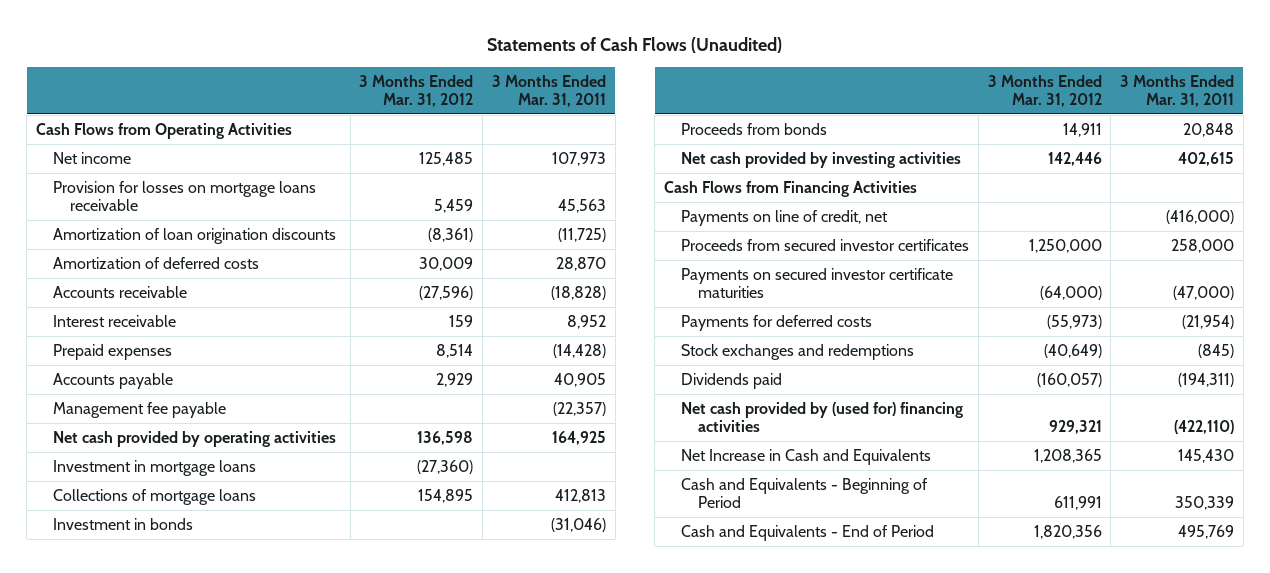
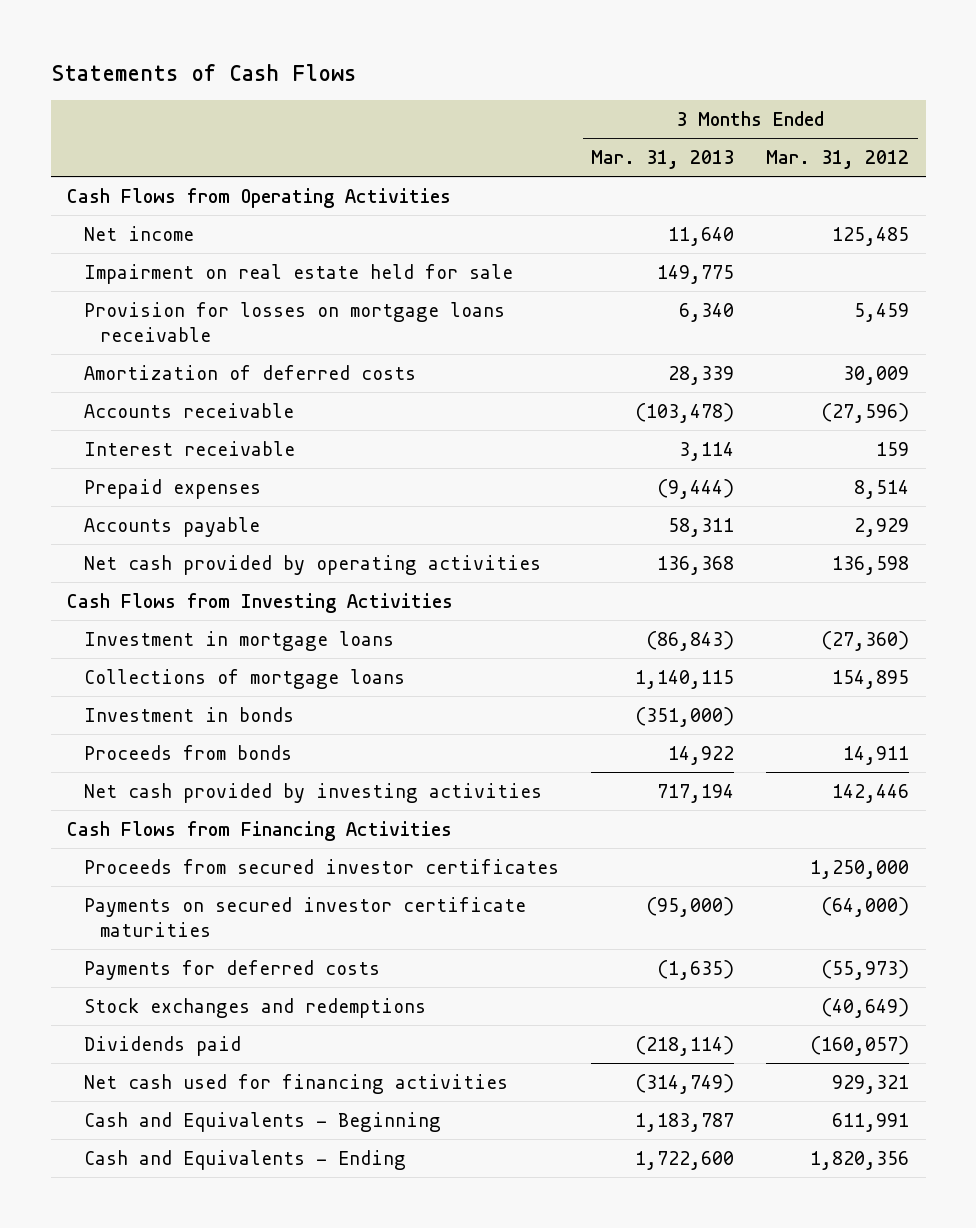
[487,37,783,54] Statements of Cash Flows (Unaudited) -> [50,63,356,81] Statements of Cash Flows
[491,74,606,108] 3 Months Ended Mar. 31, 2011 -> none
none -> [591,149,735,169] Mar. 31, 2013
none -> [83,263,513,284] Impairment on real estate held for sale
[52,227,336,244] Amortization of loan origination discounts -> none
[52,401,226,418] Management fee payable -> none
none -> [66,592,453,613] Cash Flows from Investing Activities
[681,209,889,226] Payments on line of credit, net -> none
[681,448,932,465] Net Increase in Cash and Equivalents -> none
[681,401,964,433] Net cash provided by (used for) financing activities -> [83,1073,508,1094] Net cash used for financing activities
[681,477,929,509] Cash and Equivalents - Beginning of Period -> [83,1111,441,1132] Cash and Equivalents - Beginning
[681,524,935,541] Cash and Equivalents - End of Period -> [83,1149,406,1170] Cash and Equivalents - Ending

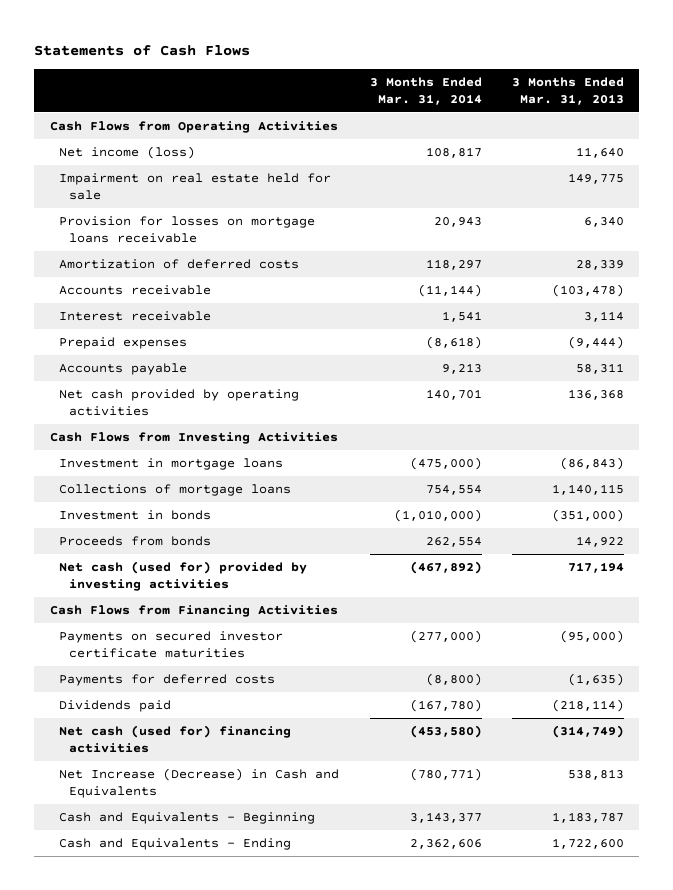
[766,149,910,169] Mar. 31, 2012 -> none
none -> [369,77,482,105] 3 Months Ended Mar. 31, 2014
[83,225,194,241] Net income -> [59,145,196,159] Net income (loss)
[83,782,542,803] Net cash provided by investing activities -> [59,560,308,591] Net cash (used for) provided by investing activities
[83,858,559,874] Proceeds from secured investor certificates -> none
[83,997,426,1018] Stock exchanges and redemptions -> none
[83,1073,508,1094] Net cash used for financing activities -> [59,724,292,753] Net cash (used for) financing activities
none -> [59,767,340,798] Net Increase (Decrease) in Cash and Equivalents

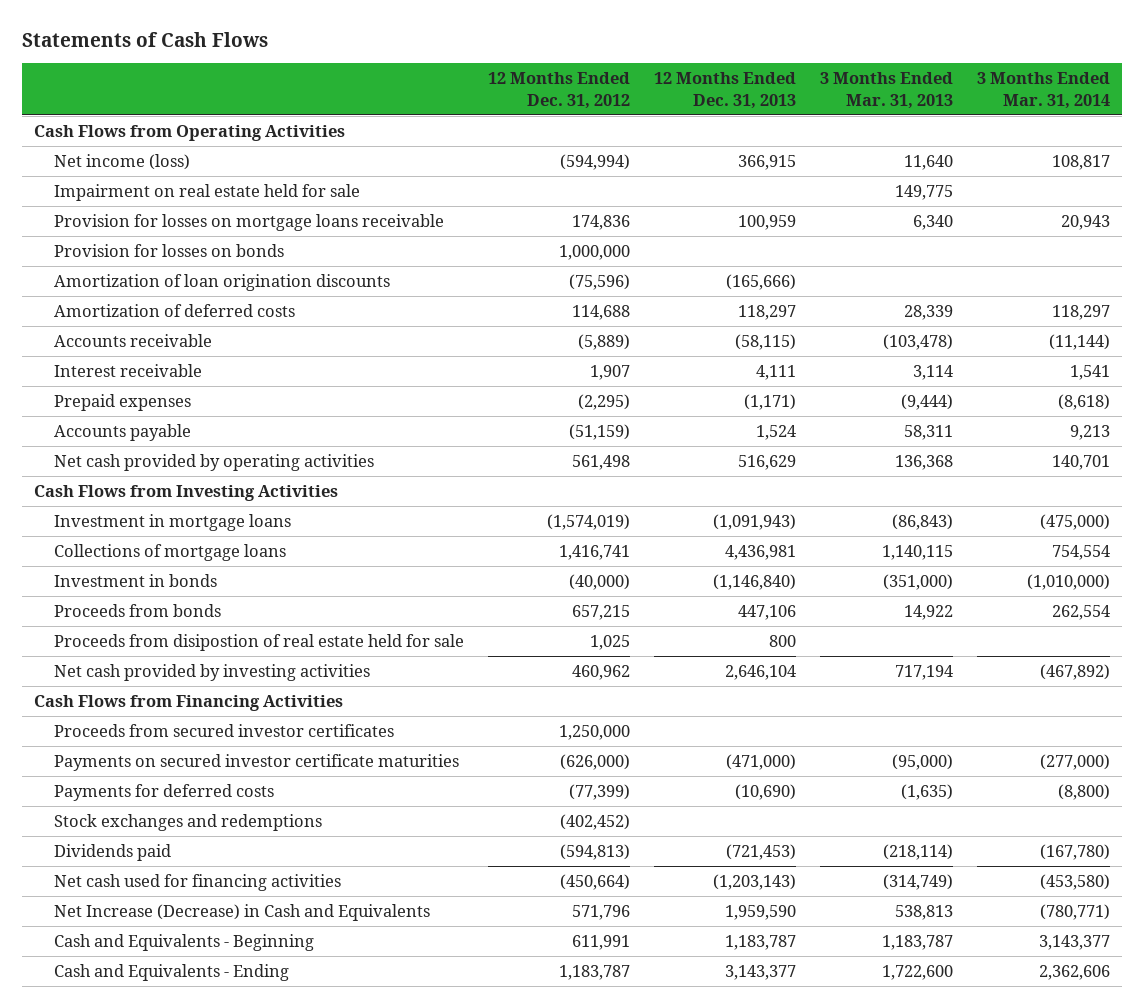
none -> [487,72,630,109] 12 Months Ended Dec. 31, 2012
none -> [653,72,796,109] 12 Months Ended Dec. 31, 2013
none -> [53,243,284,257] Provision for losses on bonds
none -> [53,273,390,291] Amortization of loan origination discounts
none -> [53,633,464,651] Proceeds from disipostion of real estate held for sale
[59,560,308,591] Net cash (used for) provided by investing activities -> [53,663,370,681] Net cash provided by investing activities
none -> [53,723,394,737] Proceeds from secured investor certificates
none -> [53,813,322,831] Stock exchanges and redemptions
[59,724,292,753] Net cash (used for) financing activities -> [53,873,341,891] Net cash used for financing activities

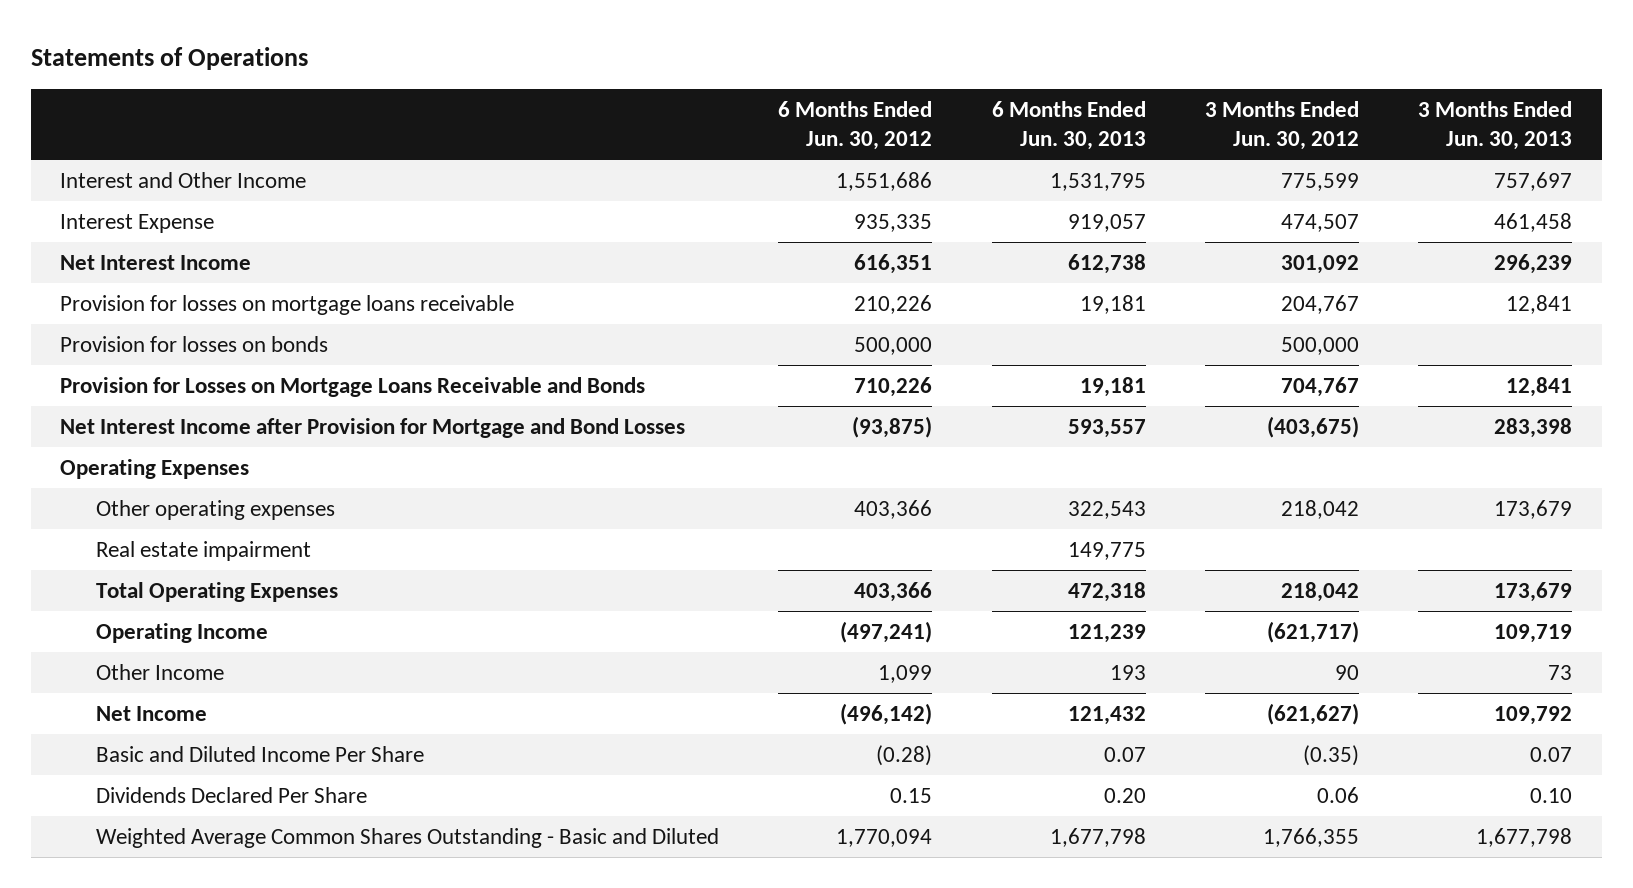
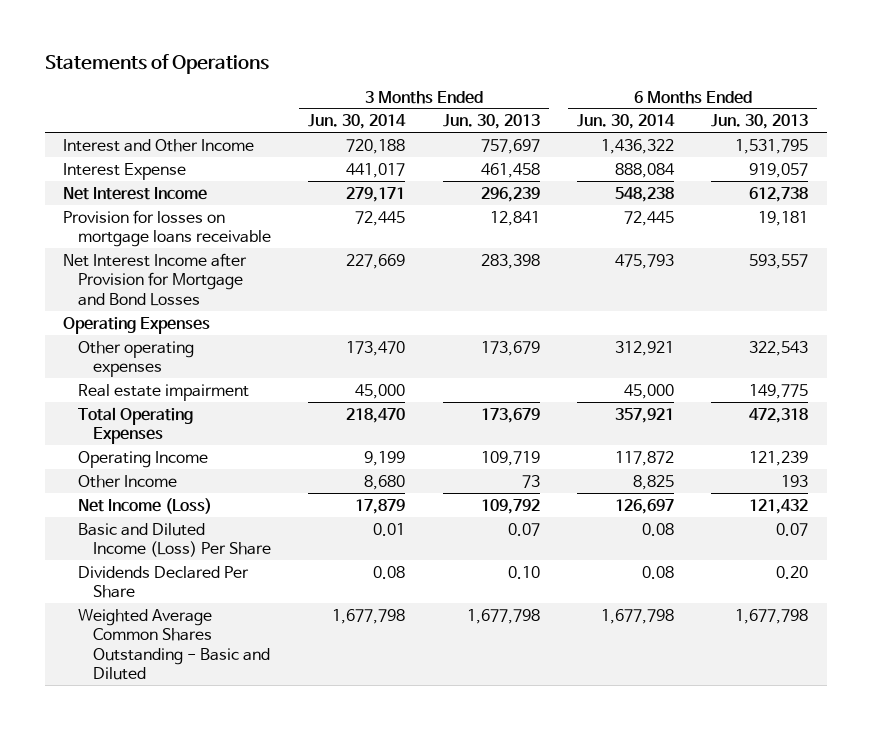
[778,100,933,150] 6 Months Ended Jun. 30, 2012 -> none
[1204,100,1359,150] 3 Months Ended Jun. 30, 2012 -> none
none -> [308,114,407,130] Jun. 30, 2014
none -> [576,114,675,130] Jun. 30, 2014
[60,336,329,353] Provision for losses on bonds -> none
[60,377,646,398] Provision for Losses on Mortgage Loans Receivable and Bonds -> none
[96,706,208,722] Net Income -> [78,497,213,514] Net Income (Loss)
[96,746,425,763] Basic and Diluted Income Per Share -> [78,522,271,558] Basic and Diluted Income (Loss) Per Share

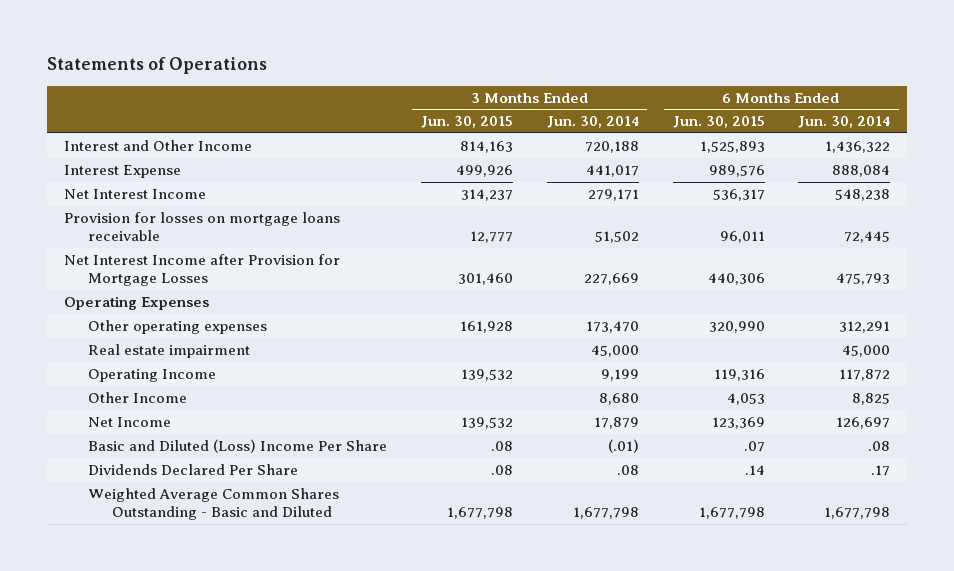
[442,114,540,130] Jun. 30, 2013 -> none
[711,114,809,130] Jun. 30, 2013 -> none
none -> [420,116,513,129] Jun. 30, 2015
none -> [672,116,765,129] Jun. 30, 2015
[355,210,406,226] 72,445 -> [594,231,639,244] 51,502
[63,252,248,306] Net Interest Income after Provision for Mortgage and Bond Losses -> [63,254,340,287] Net Interest Income after Provision for Mortgage Losses
[614,340,674,356] 312,921 -> [839,321,891,334] 312,291
[78,406,194,445] Total Operating Expenses -> none
[78,497,213,514] Net Income (Loss) -> [87,417,171,428] Net Income
[78,522,271,558] Basic and Diluted Income (Loss) Per Share -> [87,439,387,454] Basic and Diluted (Loss) Income Per Share
[373,522,406,536] 0.01 -> [607,439,639,454] (.01)
[641,522,674,536] 0.08 -> [868,441,891,452] .08
[373,565,406,579] 0.08 -> [616,465,639,476] .08
[641,565,674,579] 0.08 -> [871,465,891,477] .17

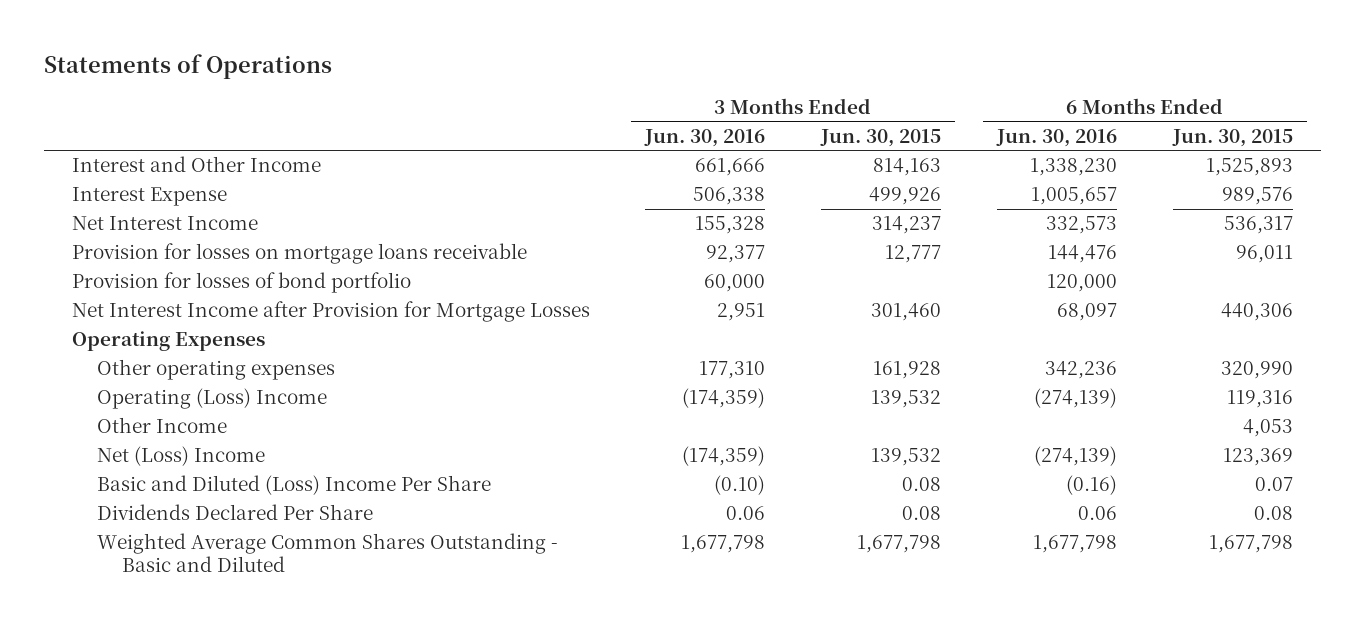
[546,116,639,129] Jun. 30, 2014 -> none
[798,116,891,129] Jun. 30, 2014 -> none
none -> [644,128,766,147] Jun. 30, 2016
none -> [996,128,1118,147] Jun. 30, 2016
none -> [71,272,411,294] Provision for losses of bond portfolio
[87,344,250,359] Real estate impairment -> none
[87,369,216,383] Operating Income -> [96,388,327,410] Operating (Loss) Income
[87,417,171,428] Net Income -> [96,446,265,467] Net (Loss) Income
[490,441,513,452] .08 -> [902,477,942,492] 0.08
[743,441,765,453] .07 -> [1255,477,1294,492] 0.07
[490,465,513,476] .08 -> [902,506,942,521] 0.08
[744,465,765,476] .14 -> [1254,506,1294,521] 0.08

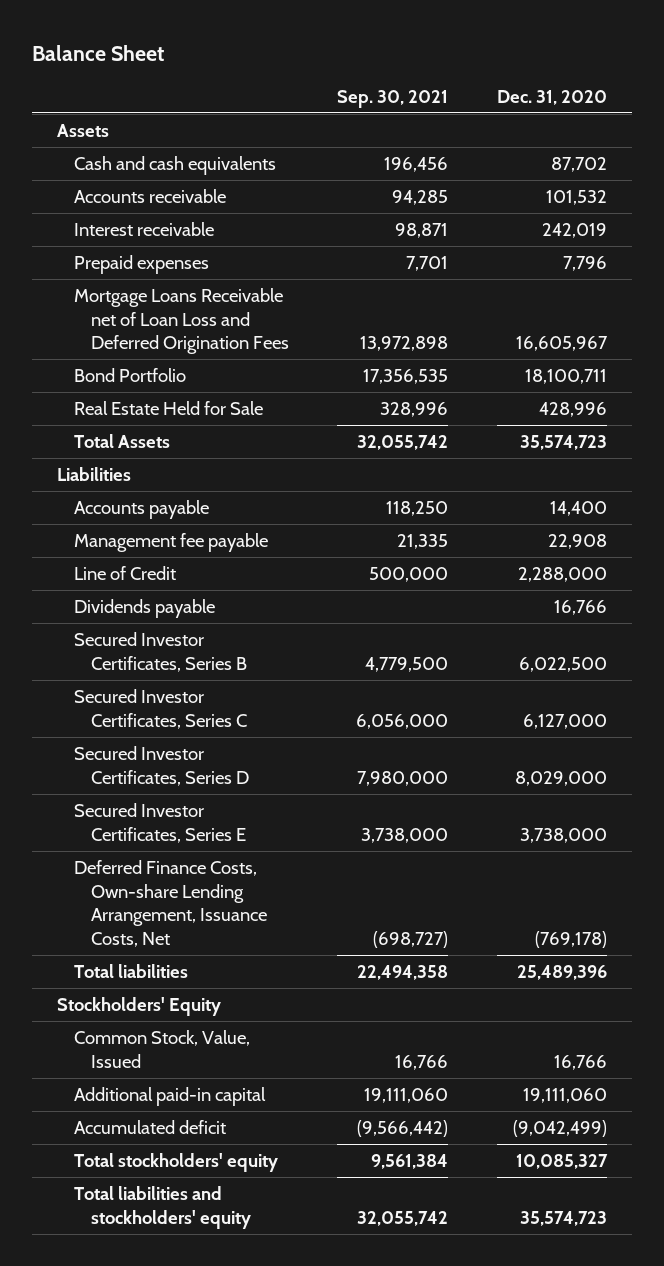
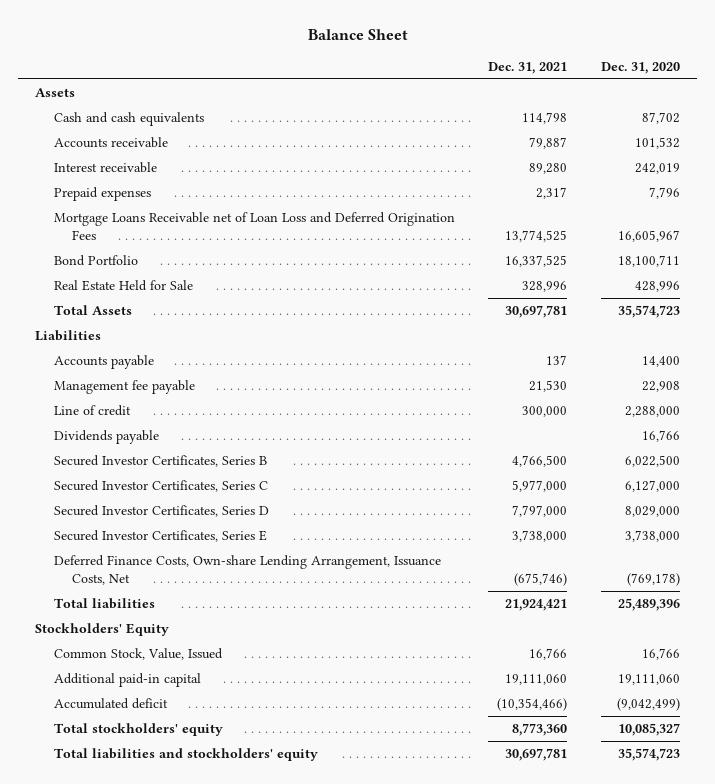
[337,89,449,108] Sep. 30, 2021 -> none
none -> [488,61,568,74] Dec. 31, 2021
[73,566,176,581] Line of Credit -> [53,404,131,416] Line of credit

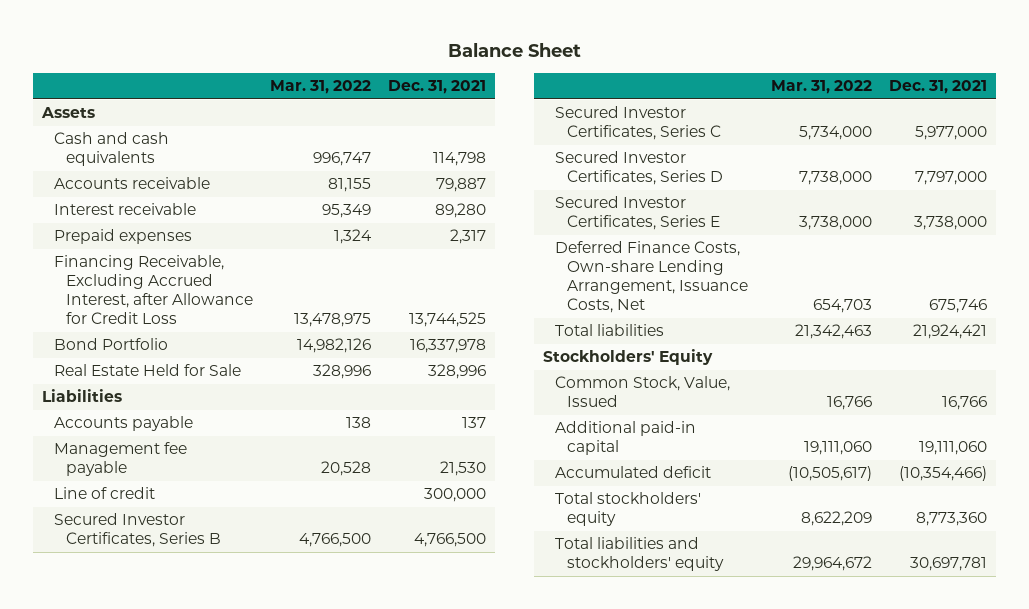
[601,61,681,74] Dec. 31, 2020 -> none
none -> [270,80,372,95] Mar. 31, 2022
[53,211,455,240] Mortgage Loans Receivable net of Loan Loss and Deferred Origination Fees -> none
none -> [53,255,253,325] Financing Receivable, Excluding Accrued Interest, after Allowance for Credit Loss
[505,254,568,267] 16,337,525 -> [410,339,487,354] 16,337,978
[53,304,132,315] Total Assets -> none
[53,429,159,444] Dividends payable -> none
[514,572,568,586] (675,746) -> [929,299,988,314] 675,746

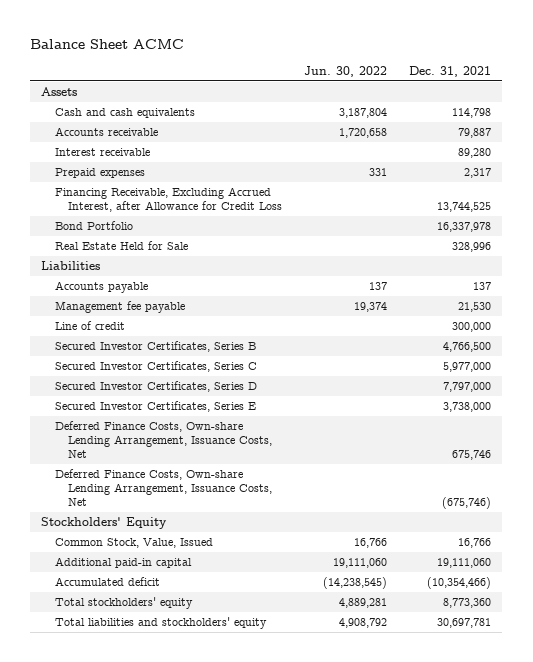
[447,43,581,58] Balance Sheet -> [30,38,185,49] Balance Sheet ACMC
[270,80,372,95] Mar. 31, 2022 -> none
none -> [304,65,388,77] Jun. 30, 2022
[554,324,664,337] Total liabilities -> none
none -> [54,469,272,506] Deferred Finance Costs, Own-share Lending Arrangement, Issuance Costs, Net

